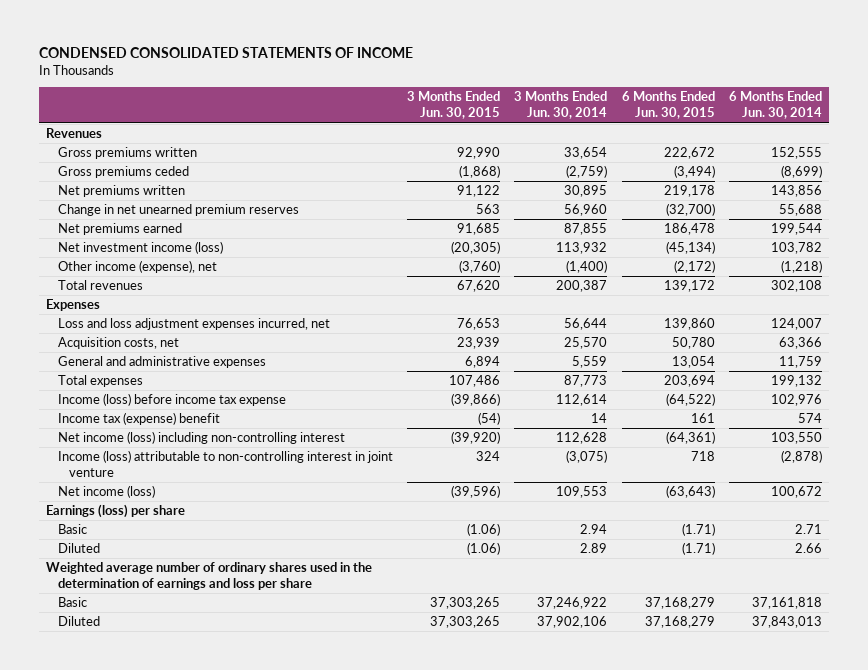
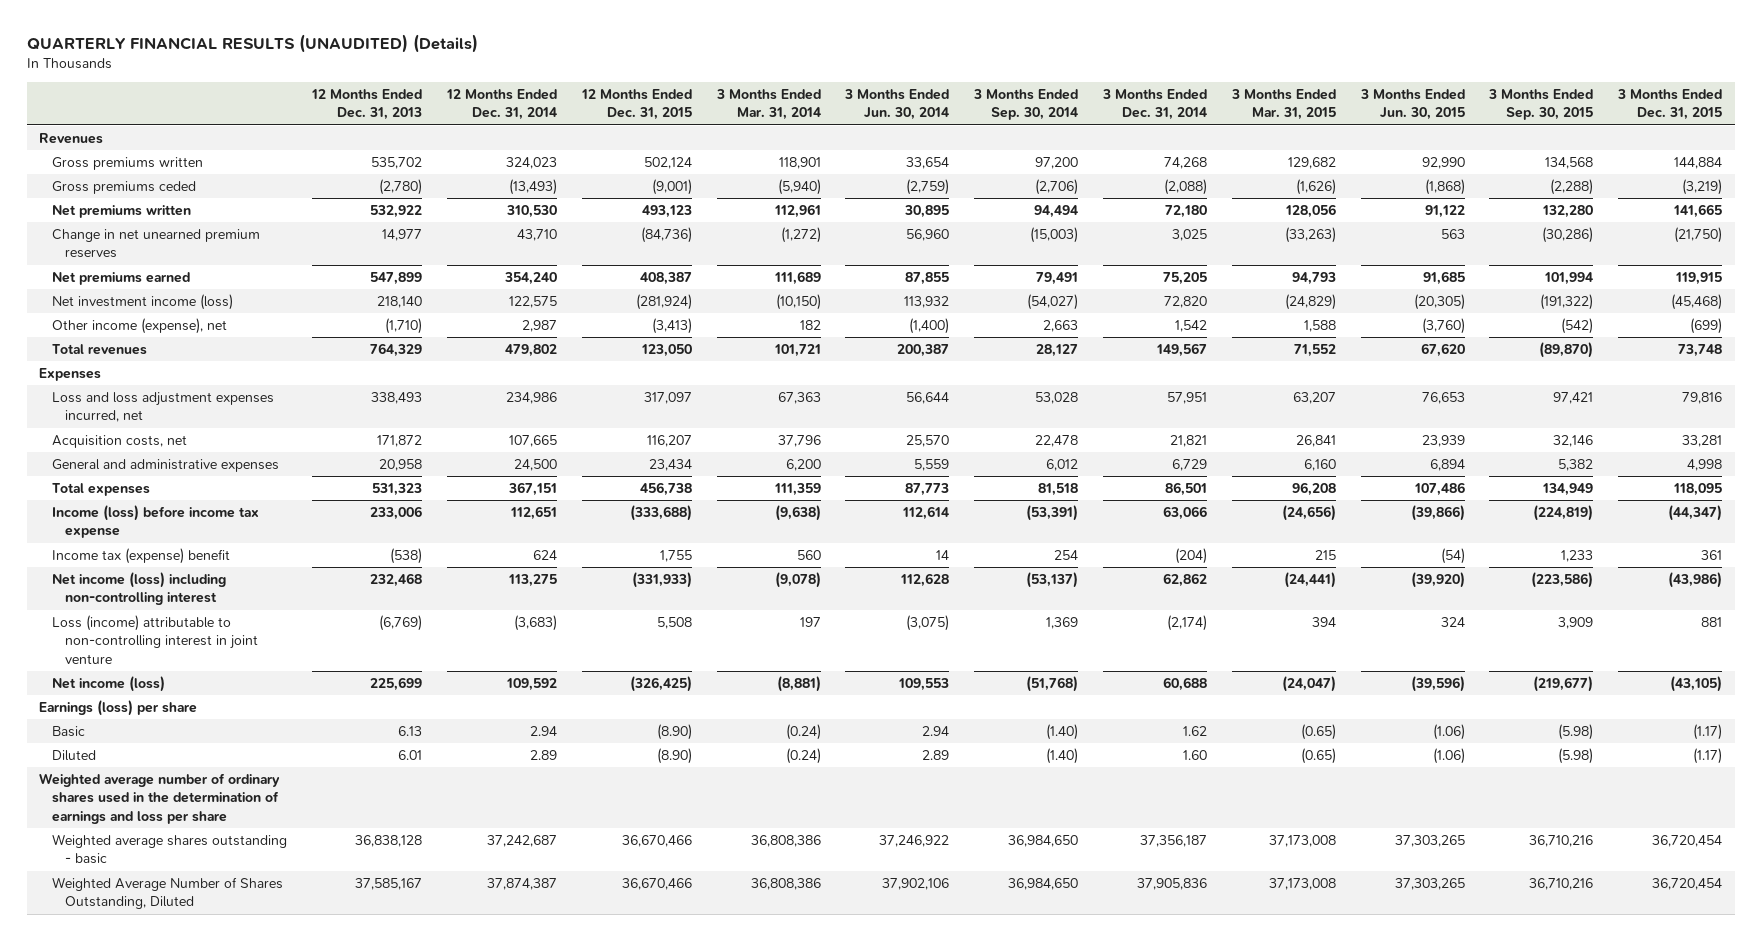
[39,47,414,59] CONDENSED CONSOLIDATED STATEMENTS OF INCOME -> [26,33,478,53] QUARTERLY FINANCIAL RESULTS (UNAUDITED) (Details)
[621,91,715,120] 6 Months Ended Jun. 30, 2015 -> none
[728,91,822,120] 6 Months Ended Jun. 30, 2014 -> none
none -> [311,89,423,121] 12 Months Ended Dec. 31, 2013
none -> [445,89,557,121] 12 Months Ended Dec. 31, 2014
none -> [580,89,692,121] 12 Months Ended Dec. 31, 2015
none -> [715,89,821,121] 3 Months Ended Mar. 31, 2014
none -> [973,89,1079,121] 3 Months Ended Sep. 30, 2014
none -> [1101,89,1207,121] 3 Months Ended Dec. 31, 2014
none -> [1230,89,1336,121] 3 Months Ended Mar. 31, 2015
none -> [1488,89,1594,121] 3 Months Ended Sep. 30, 2015
none -> [1617,89,1723,121] 3 Months Ended Dec. 31, 2015
[57,450,393,478] Income (loss) attributable to non-controlling interest in joint venture -> [52,614,259,664] Loss (income) attributable to non-controlling interest in joint venture
[57,597,87,608] Basic -> [52,833,288,865] Weighted average shares outstanding - basic
[57,616,100,627] Diluted -> [52,876,284,910] Weighted Average Number of Shares Outstanding, Diluted

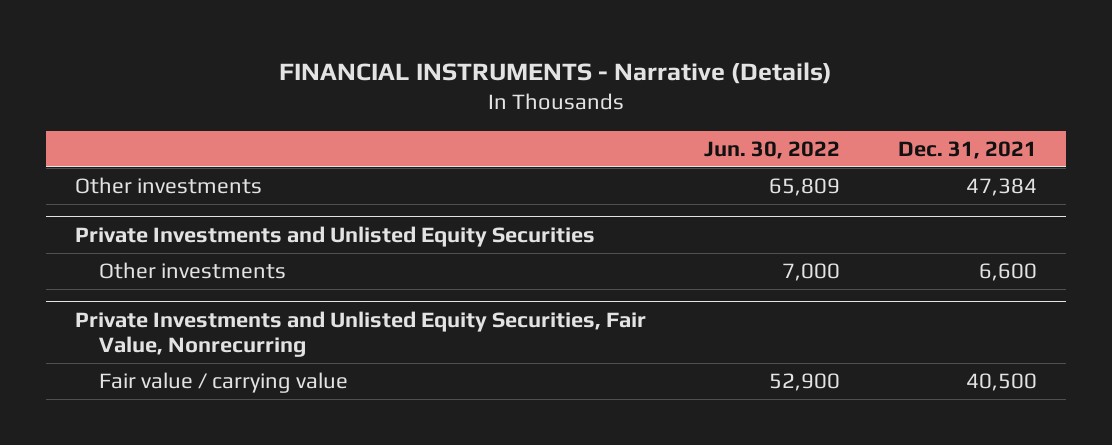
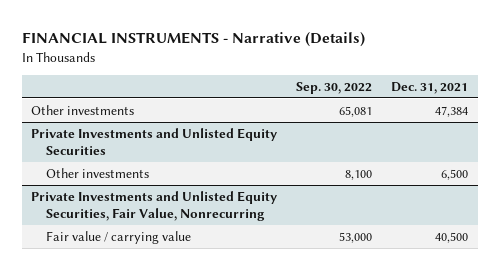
[704,141,841,160] Jun. 30, 2022 -> none
none -> [296,81,373,94] Sep. 30, 2022
[979,263,1038,282] 6,600 -> [441,168,469,180] 6,500

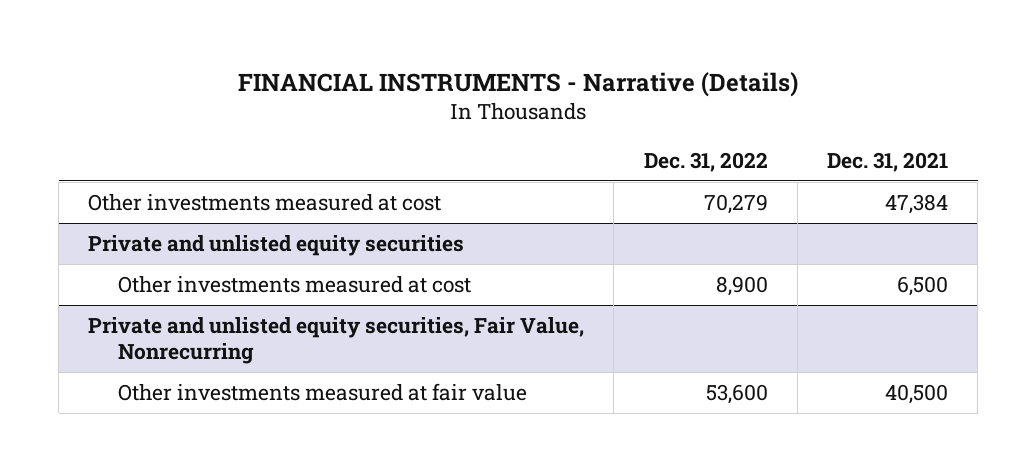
[296,81,373,94] Sep. 30, 2022 -> none
none -> [643,151,768,172] Dec. 31, 2022
[31,104,135,115] Other investments -> [88,193,442,211] Other investments measured at cost
[31,127,278,155] Private Investments and Unlisted Equity Securities -> [88,234,465,256] Private and unlisted equity securities
[46,167,150,178] Other investments -> [117,275,471,293] Other investments measured at cost
[31,190,278,221] Private Investments and Unlisted Equity Securities, Fair Value, Nonrecurring -> [88,316,585,364] Private and unlisted equity securities, Fair Value, Nonrecurring
[46,230,192,244] Fair value / carrying value -> [117,382,527,401] Other investments measured at fair value

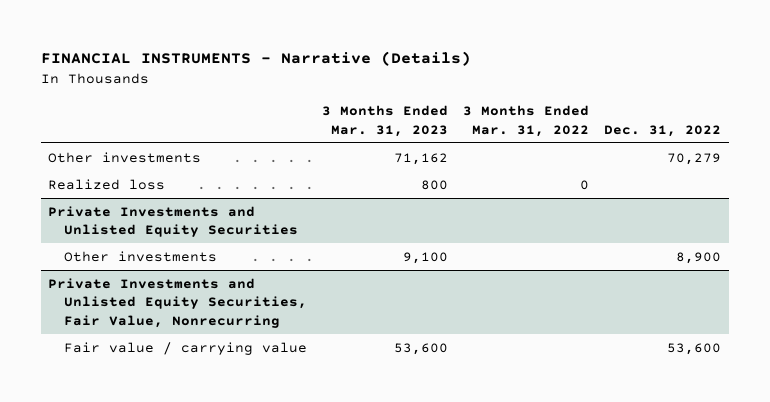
[826,151,948,172] Dec. 31, 2021 -> none
none -> [322,105,449,137] 3 Months Ended Mar. 31, 2023
none -> [463,105,590,137] 3 Months Ended Mar. 31, 2022
[88,193,442,211] Other investments measured at cost -> [48,151,202,163] Other investments
none -> [48,178,166,190] Realized loss
[88,234,465,256] Private and unlisted equity securities -> [48,205,298,238] Private Investments and Unlisted Equity Securities
[117,275,471,293] Other investments measured at cost -> [63,250,217,262] Other investments
[88,316,585,364] Private and unlisted equity securities, Fair Value, Nonrecurring -> [48,277,307,328] Private Investments and Unlisted Equity Securities, Fair Value, Nonrecurring
[117,382,527,401] Other investments measured at fair value -> [63,341,307,355] Fair value / carrying value

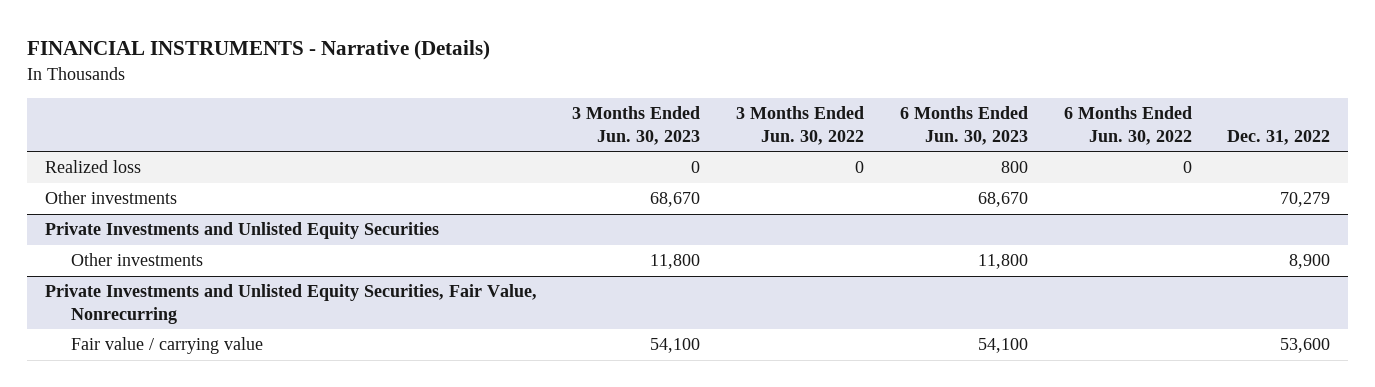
[322,105,449,137] 3 Months Ended Mar. 31, 2023 -> none
[463,105,590,137] 3 Months Ended Mar. 31, 2022 -> none
none -> [572,106,701,145] 3 Months Ended Jun. 30, 2023
none -> [736,106,865,145] 3 Months Ended Jun. 30, 2022
none -> [899,106,1028,145] 6 Months Ended Jun. 30, 2023
none -> [1063,106,1192,145] 6 Months Ended Jun. 30, 2022
[48,151,202,163] Other investments -> [44,191,177,205] Other investments

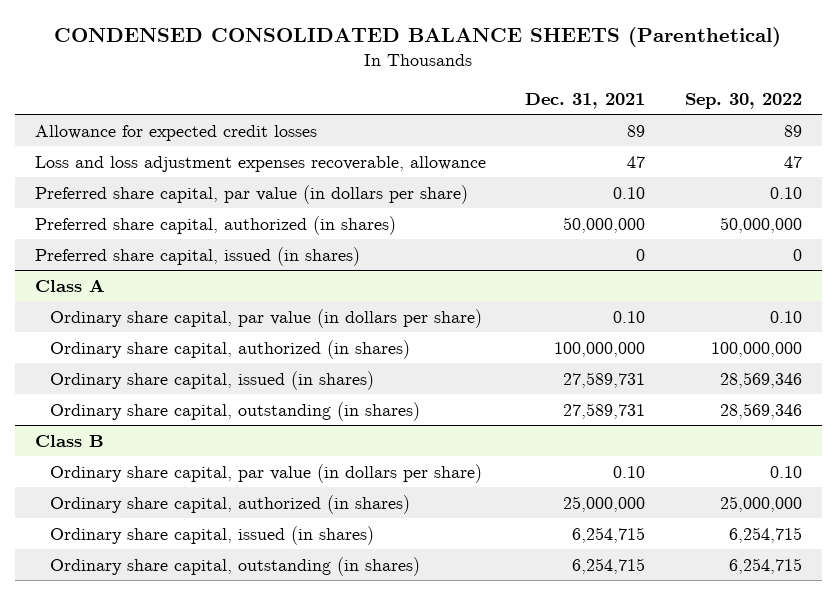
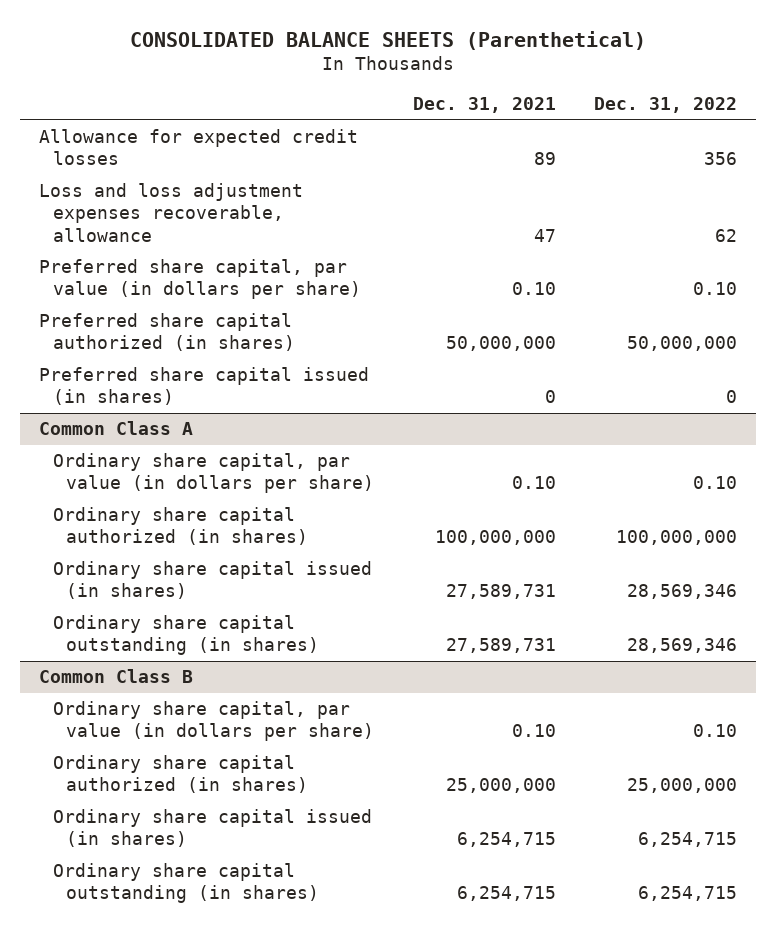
[54,27,782,48] CONDENSED CONSOLIDATED BALANCE SHEETS (Parenthetical) -> [129,30,646,50] CONSOLIDATED BALANCE SHEETS (Parenthetical)
[684,92,802,109] Sep. 30, 2022 -> none
none -> [593,96,737,113] Dec. 31, 2022
[35,215,397,235] Preferred share capital, authorized (in shares) -> [39,313,295,352] Preferred share capital authorized (in shares)
[35,246,361,266] Preferred share capital, issued (in shares) -> [39,367,370,406] Preferred share capital issued (in shares)
[35,278,106,292] Class A -> [39,421,194,436] Common Class A
[49,339,410,359] Ordinary share capital, authorized (in shares) -> [52,507,309,546] Ordinary share capital authorized (in shares)
[49,370,374,390] Ordinary share capital, issued (in shares) -> [52,561,372,600] Ordinary share capital issued (in shares)
[49,401,420,421] Ordinary share capital, outstanding (in shares) -> [52,615,320,656] Ordinary share capital outstanding (in shares)
[35,434,105,447] Class B -> [39,669,194,684] Common Class B
[49,494,410,514] Ordinary share capital, authorized (in shares) -> [52,755,309,794] Ordinary share capital authorized (in shares)
[49,525,374,545] Ordinary share capital, issued (in shares) -> [52,809,372,848] Ordinary share capital issued (in shares)
[49,556,420,576] Ordinary share capital, outstanding (in shares) -> [52,863,320,904] Ordinary share capital outstanding (in shares)

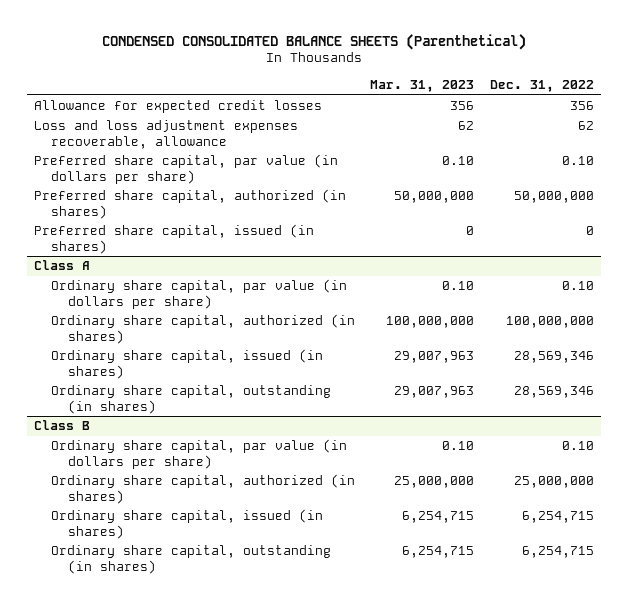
[129,30,646,50] CONSOLIDATED BALANCE SHEETS (Parenthetical) -> [101,33,526,50] CONDENSED CONSOLIDATED BALANCE SHEETS (Parenthetical)
[412,96,556,113] Dec. 31, 2021 -> none
none -> [370,80,475,93] Mar. 31, 2023
[39,313,295,352] Preferred share capital authorized (in shares) -> [34,189,347,219] Preferred share capital, authorized (in shares)
[39,367,370,406] Preferred share capital issued (in shares) -> [34,224,315,254] Preferred share capital, issued (in shares)
[39,421,194,436] Common Class A -> [34,260,91,271] Class A
[52,507,309,546] Ordinary share capital authorized (in shares) -> [51,314,356,344] Ordinary share capital, authorized (in shares)
[52,561,372,600] Ordinary share capital issued (in shares) -> [51,349,324,379] Ordinary share capital, issued (in shares)
[52,615,320,656] Ordinary share capital outstanding (in shares) -> [51,385,332,414] Ordinary share capital, outstanding (in shares)
[39,669,194,684] Common Class B -> [34,420,91,431] Class B
[52,755,309,794] Ordinary share capital authorized (in shares) -> [51,474,356,504] Ordinary share capital, authorized (in shares)
[52,809,372,848] Ordinary share capital issued (in shares) -> [51,509,324,539] Ordinary share capital, issued (in shares)
[52,863,320,904] Ordinary share capital outstanding (in shares) -> [51,545,332,574] Ordinary share capital, outstanding (in shares)

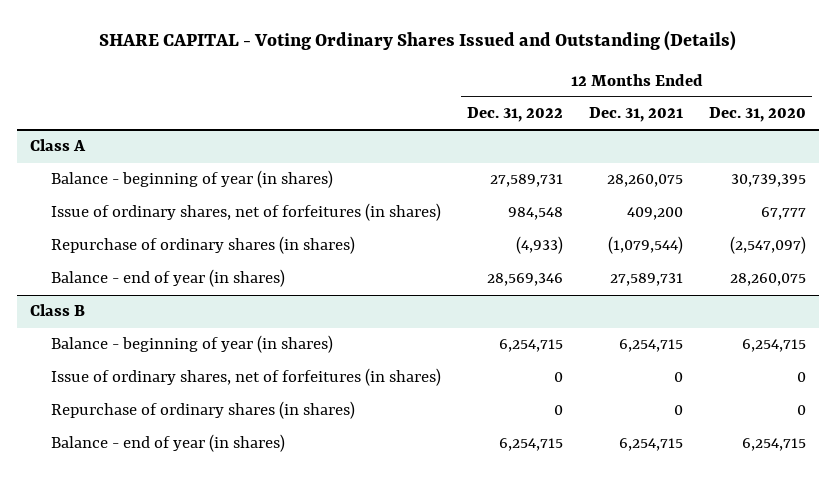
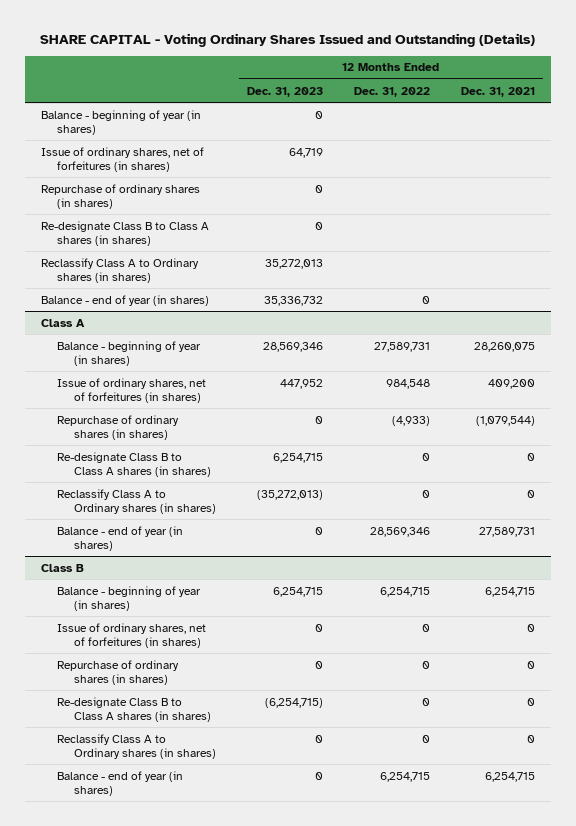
[708,107,806,123] Dec. 31, 2020 -> none
none -> [246,86,323,97] Dec. 31, 2023
none -> [40,109,201,135] Balance - beginning of year (in shares)
none -> [40,146,204,172] Issue of ordinary shares, net of forfeitures (in shares)
none -> [40,183,200,209] Repurchase of ordinary shares (in shares)
none -> [40,220,209,246] Re-designate Class B to Class A shares (in shares)
none -> [40,257,199,283] Reclassify Class A to Ordinary shares (in shares)
none -> [40,294,209,306] Balance - end of year (in shares)
none -> [57,451,211,477] Re-designate Class B to Class A shares (in shares)
none -> [57,488,216,514] Reclassify Class A to Ordinary shares (in shares)
none -> [57,696,211,722] Re-designate Class B to Class A shares (in shares)
none -> [57,733,216,759] Reclassify Class A to Ordinary shares (in shares)

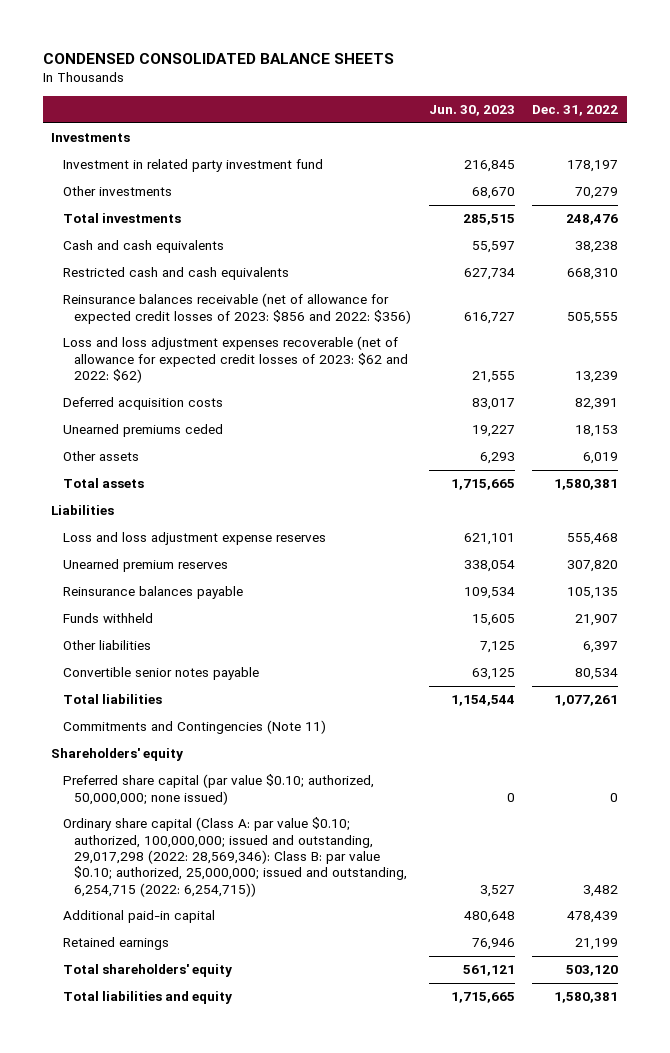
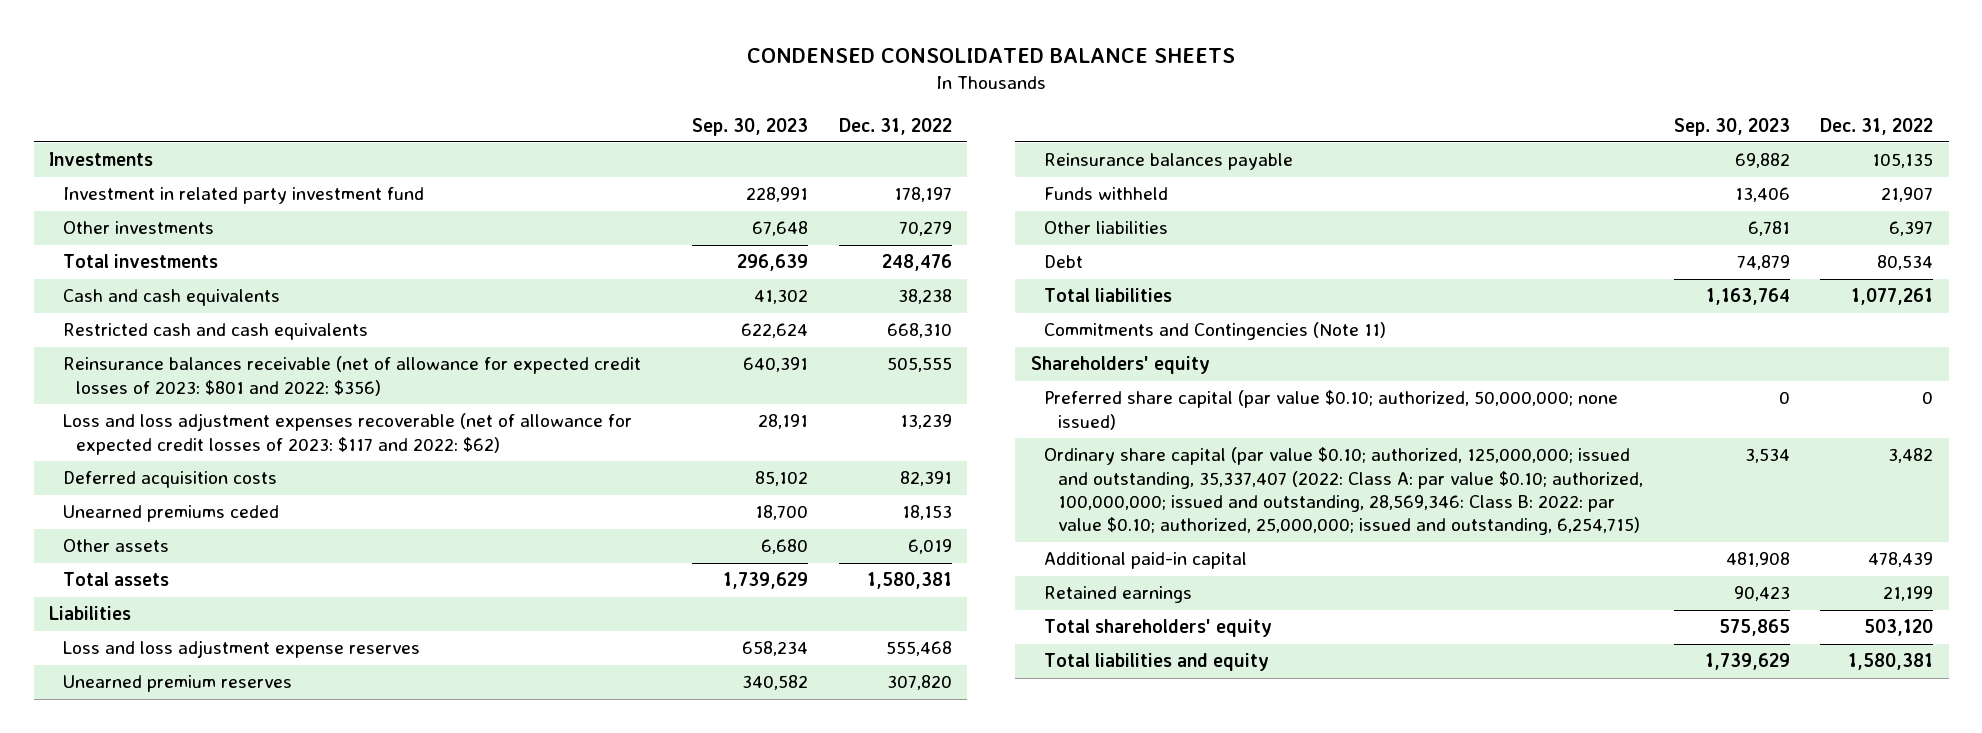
[428,105,515,117] Jun. 30, 2023 -> none
none -> [691,117,808,136] Sep. 30, 2023
[62,293,412,324] Reinsurance balances receivable (net of allowance for expected credit losses of 2023: $856 and 2022: $356) -> [62,356,641,396] Reinsurance balances receivable (net of allowance for expected credit losses of 2023: $801 and 2022: $356)
[62,336,409,384] Loss and loss adjustment expenses recoverable (net of allowance for expected credit losses of 2023: $62 and 2022: $62) -> [62,413,632,455] Loss and loss adjustment expenses recoverable (net of allowance for expected credit losses of 2023: $117 and 2022: $62)
[62,667,259,681] Convertible senior notes payable -> [1044,255,1084,269] Debt
[62,817,408,897] Ordinary share capital (Class A: par value $0.10; authorized, 100,000,000; issued and outstanding, 29,017,298 (2022: 28,569,346): Class B: par value $0.10; authorized, 25,000,000; issued and outstanding, 6,254,715 (2022: 6,254,715)) -> [1044,447,1643,536] Ordinary share capital (par value $0.10; authorized, 125,000,000; issued and outstanding, 35,337,407 (2022: Class A: par value $0.10; authorized, 100,000,000; issued and outstanding, 28,569,346: Class B: 2022: par value $0.10; authorized, 25,000,000; issued and outstanding, 6,254,715)

